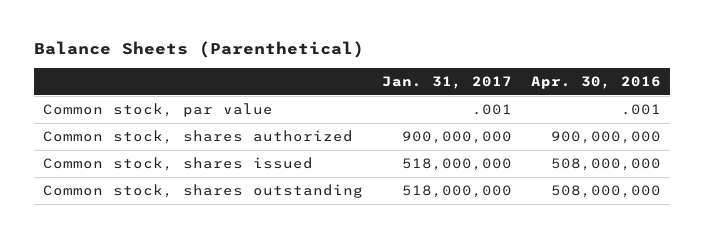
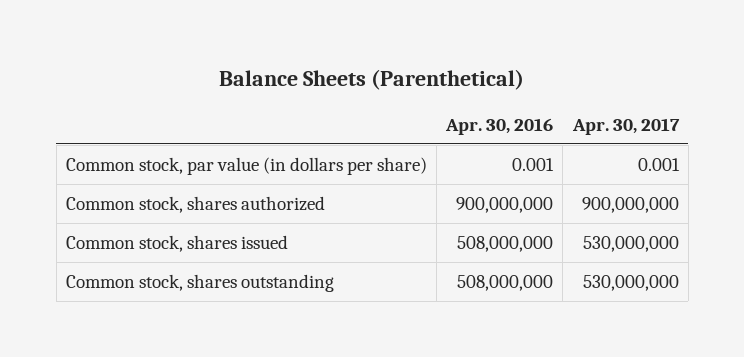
[382,75,513,89] Jan. 31, 2017 -> none
none -> [571,117,680,135] Apr. 30, 2017
[43,103,274,118] Common stock, par value -> [65,157,427,176] Common stock, par value (in dollars per share)
[621,104,662,116] .001 -> [512,158,555,172] 0.001

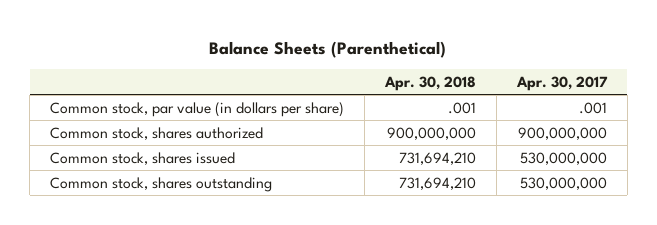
[445,117,554,135] Apr. 30, 2016 -> none
none -> [383,75,476,91] Apr. 30, 2018
[637,158,680,172] 0.001 -> [578,101,607,114] .001

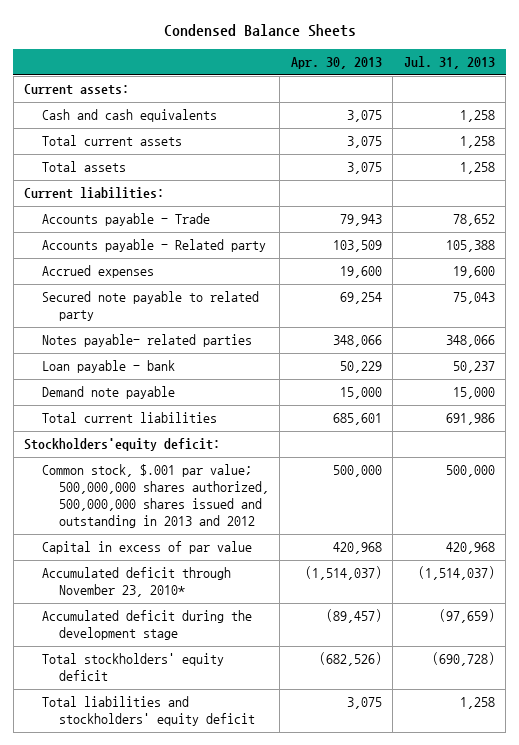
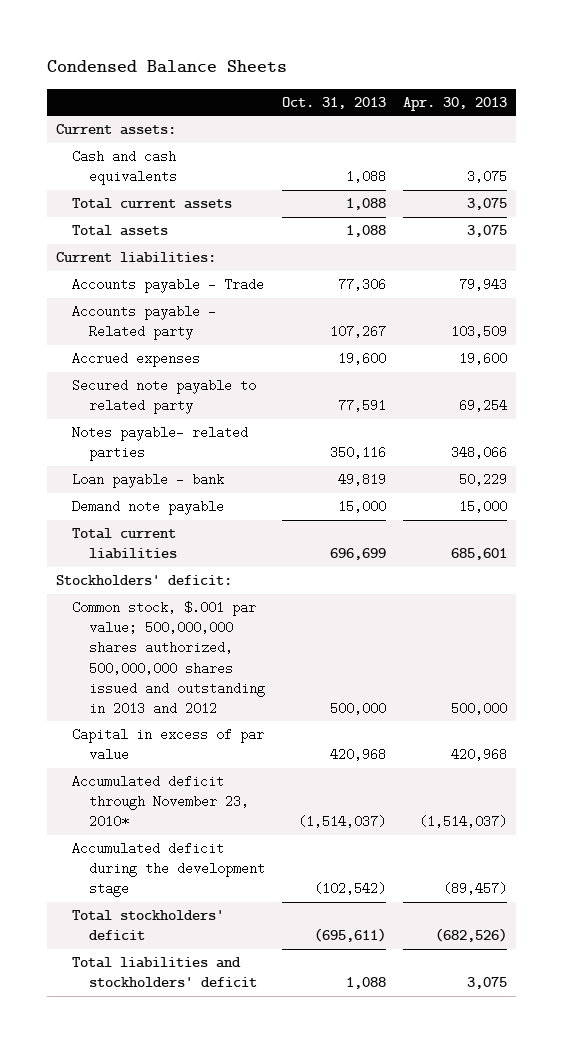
[403,56,495,70] Jul. 31, 2013 -> none
none -> [282,96,387,109] Oct. 31, 2013
[24,438,221,452] Stockholders'equity deficit: -> [55,575,232,586] Stockholders' deficit:
[41,653,224,682] Total stockholders' equity deficit -> [72,910,225,941] Total stockholders' deficit
[41,696,255,727] Total liabilities and stockholders' equity deficit -> [72,957,258,988] Total liabilities and stockholders' deficit

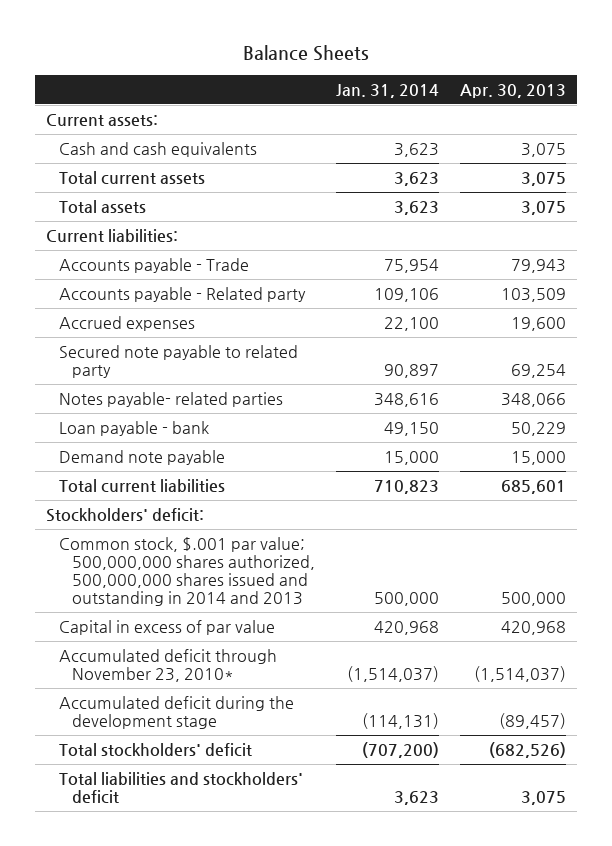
[47,60,288,74] Condensed Balance Sheets -> [242,45,369,62] Balance Sheets
[282,96,387,109] Oct. 31, 2013 -> none
none -> [336,83,440,98] Jan. 31, 2014
[72,601,266,715] Common stock, $.001 par value; 500,000,000 shares authorized, 500,000,000 shares issued and outstanding in 2013 and 2012 -> [59,536,316,606] Common stock, $.001 par value; 500,000,000 shares authorized, 500,000,000 shares issued and outstanding in 2014 and 2013

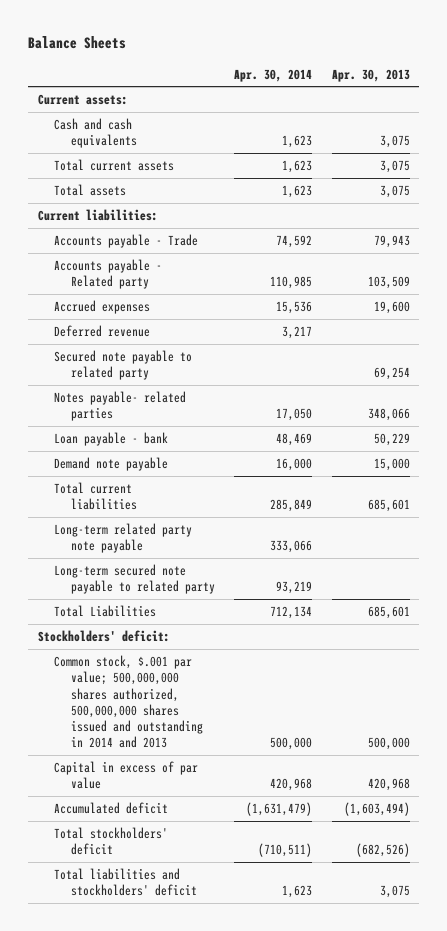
[336,83,440,98] Jan. 31, 2014 -> none
none -> [234,68,313,82] Apr. 30, 2014
none -> [54,325,151,338] Deferred revenue
none -> [54,523,193,554] Long-term related party note payable
none -> [54,564,216,595] Long-term secured note payable to related party
none -> [54,605,157,618] Total Liabilities
[59,695,295,729] Accumulated deficit during the development stage -> none
[59,648,278,682] Accumulated deficit through November 23, 2010* -> [54,802,169,815] Accumulated deficit
[474,665,567,682] (1,514,037) -> [343,802,410,817] (1,603,494)

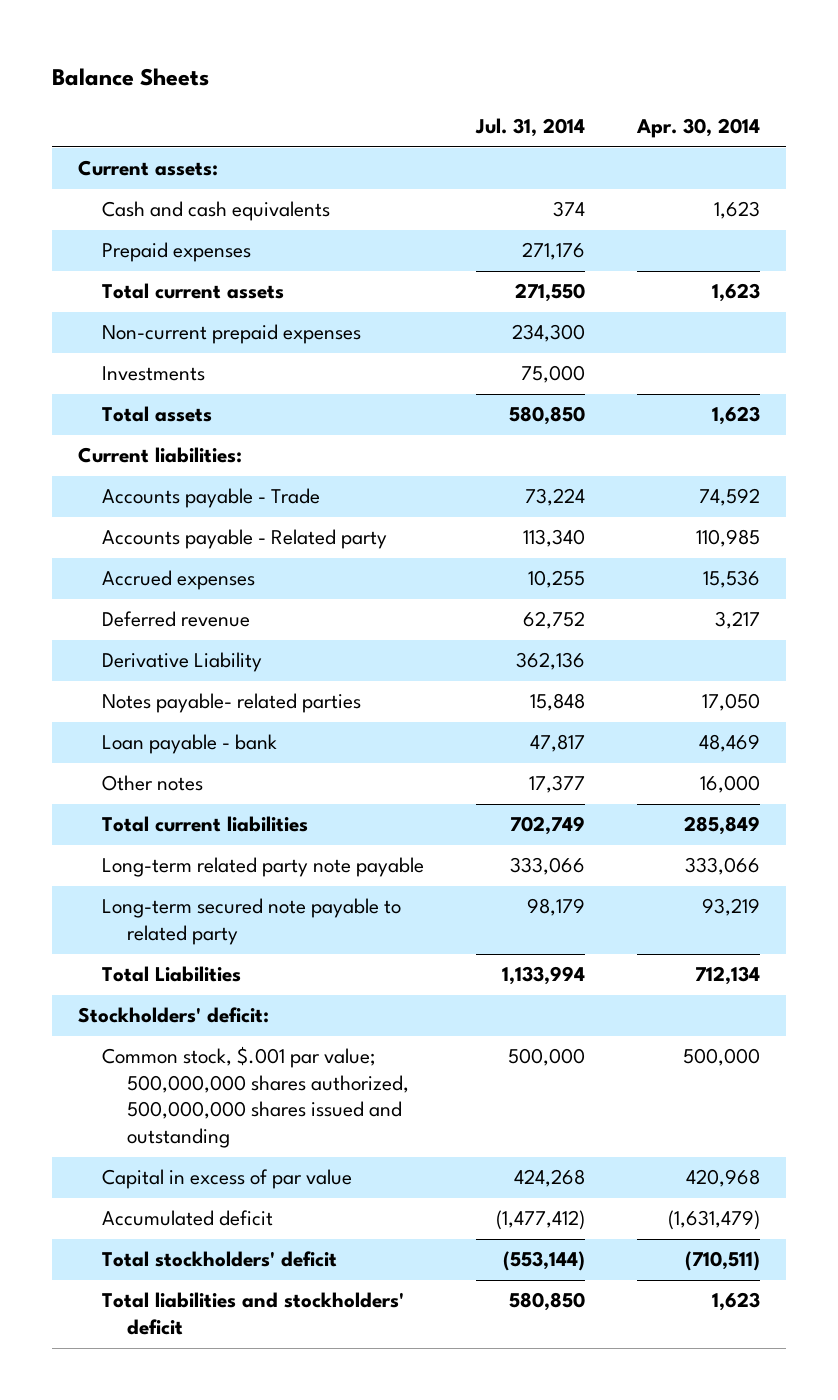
[331,68,410,82] Apr. 30, 2013 -> none
none -> [475,117,586,137] Jul. 31, 2014
none -> [102,242,252,263] Prepaid expenses
none -> [102,324,362,345] Non-current prepaid expenses
none -> [102,366,206,382] Investments
[54,350,193,381] Secured note payable to related party -> none
none -> [102,652,263,673] Derivative Liability
[54,457,169,472] Demand note payable -> [102,775,204,792] Other notes
[54,655,204,749] Common stock, $.001 par value; 500,000,000 shares authorized, 500,000,000 shares issued and outstanding in 2014 and 2013 -> [102,1046,409,1148] Common stock, $.001 par value; 500,000,000 shares authorized, 500,000,000 shares issued and outstanding

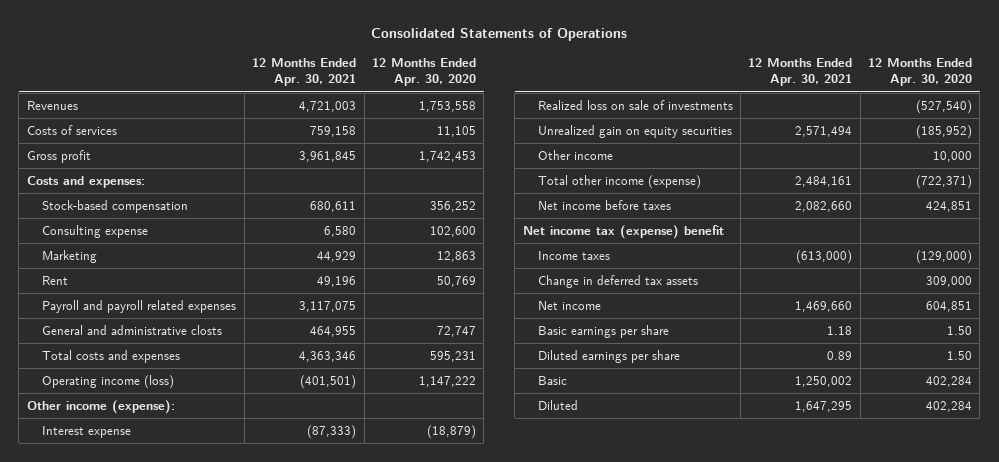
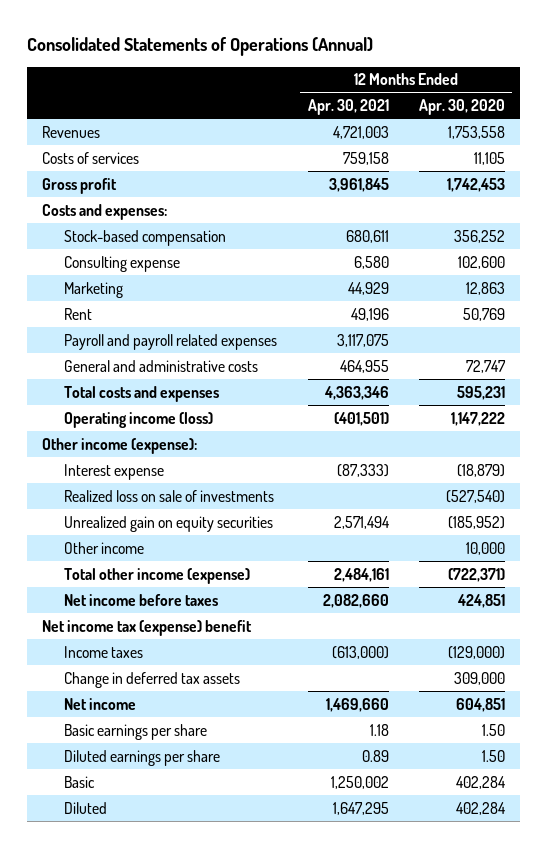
[371,27,628,41] Consolidated Statements of Operations -> [26,37,373,57] Consolidated Statements of Operations (Annual)
[41,324,222,335] General and administrative closts -> [64,359,259,372] General and administrative costs

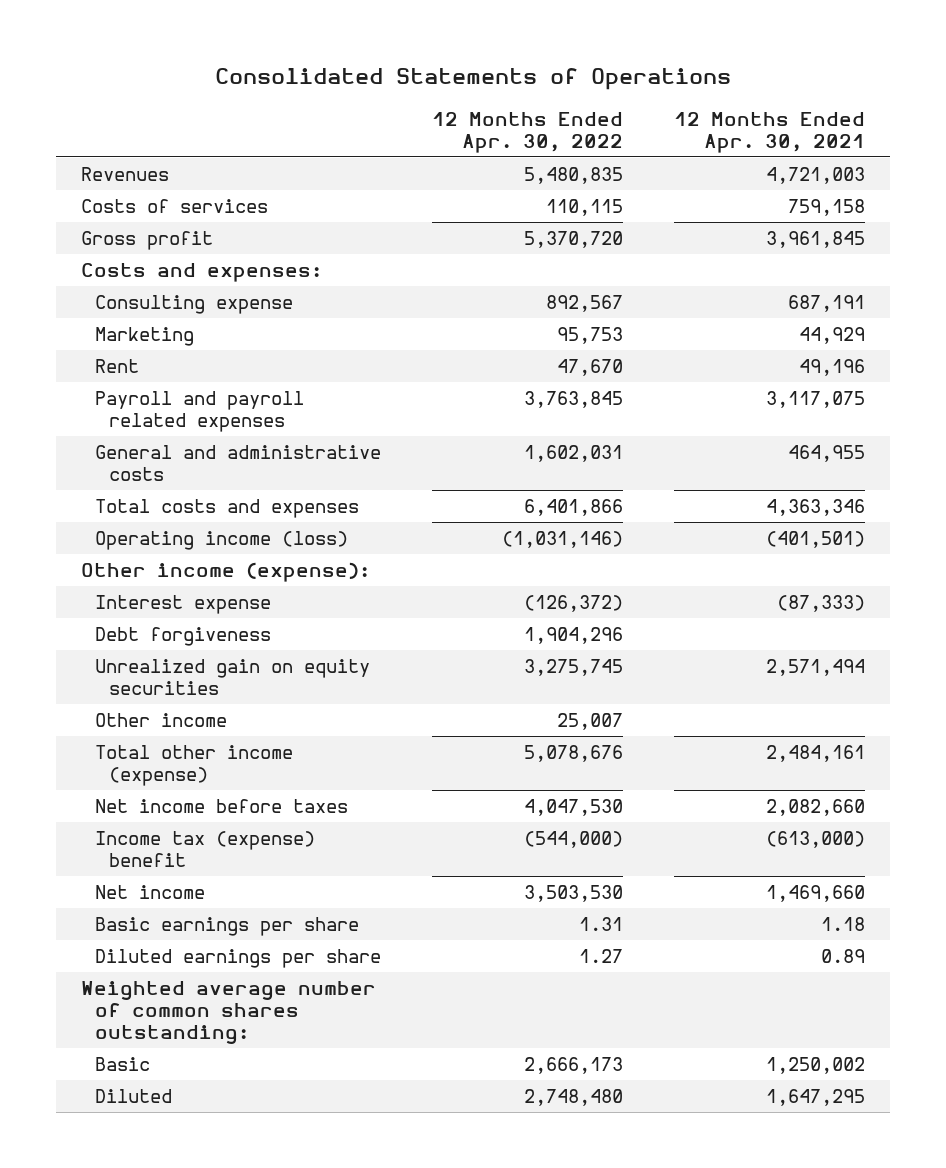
[26,37,373,57] Consolidated Statements of Operations (Annual) -> [215,68,732,91] Consolidated Statements of Operations
[418,99,505,116] Apr. 30, 2020 -> none
none -> [431,111,623,154] 12 Months Ended Apr. 30, 2022
[64,229,227,246] Stock-based compensation -> none
[353,255,389,269] 6,580 -> [787,294,865,312] 687,191
[64,489,275,502] Realized loss on sale of investments -> none
none -> [94,626,271,646] Debt forgiveness
[41,619,252,636] Net income tax (expense) benefit -> none
[64,671,241,688] Change in deferred tax assets -> none
[64,645,144,658] Income taxes -> [94,830,315,868] Income tax (expense) benefit
none -> [81,980,377,1045] Weighted average number of common shares outstanding:

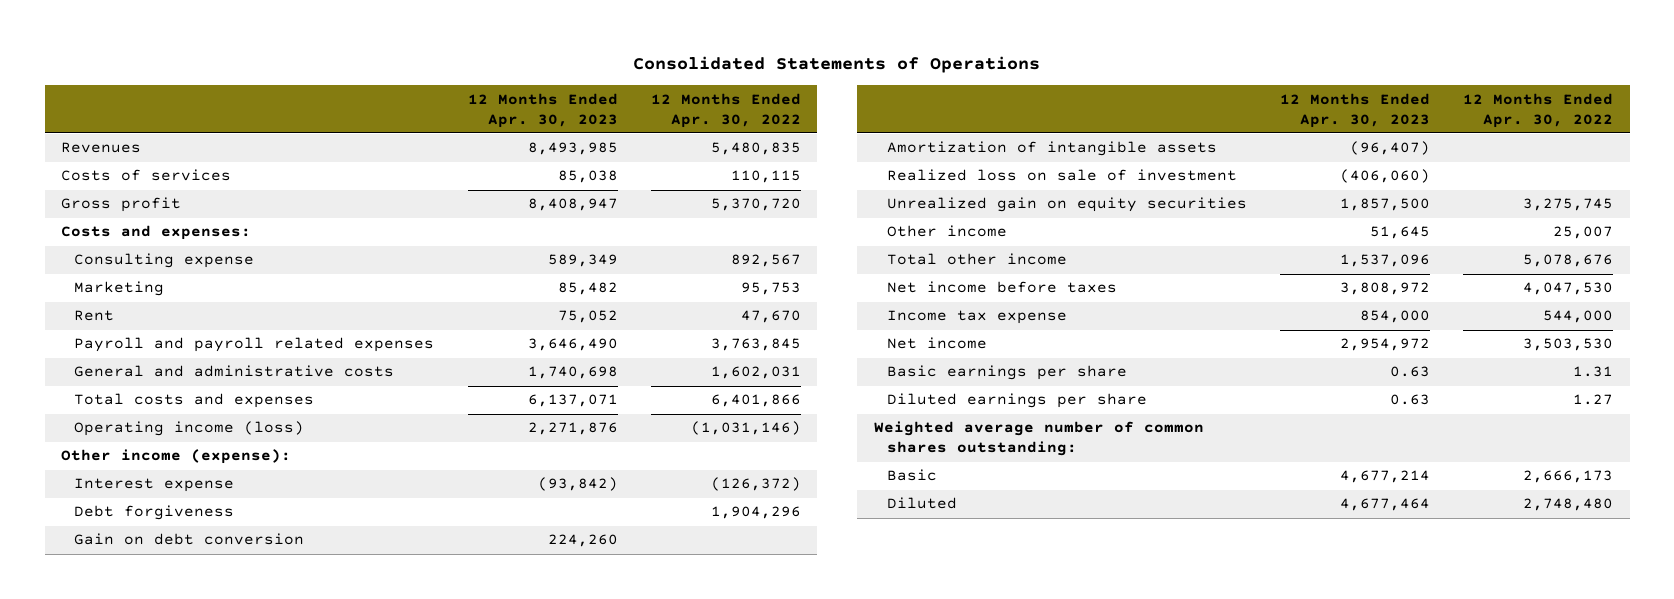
[673,111,865,154] 12 Months Ended Apr. 30, 2021 -> none
none -> [467,92,618,128] 12 Months Ended Apr. 30, 2023
none -> [74,533,305,546] Gain on debt conversion
none -> [886,141,1217,157] Amortization of intangible assets
none -> [886,169,1237,182] Realized loss on sale of investment
[94,744,293,787] Total other income (expense) -> [886,253,1067,266] Total other income
[94,830,315,868] Income tax (expense) benefit -> [886,310,1067,325] Income tax expense
[523,830,623,848] (544,000) -> [1543,310,1614,324] 544,000

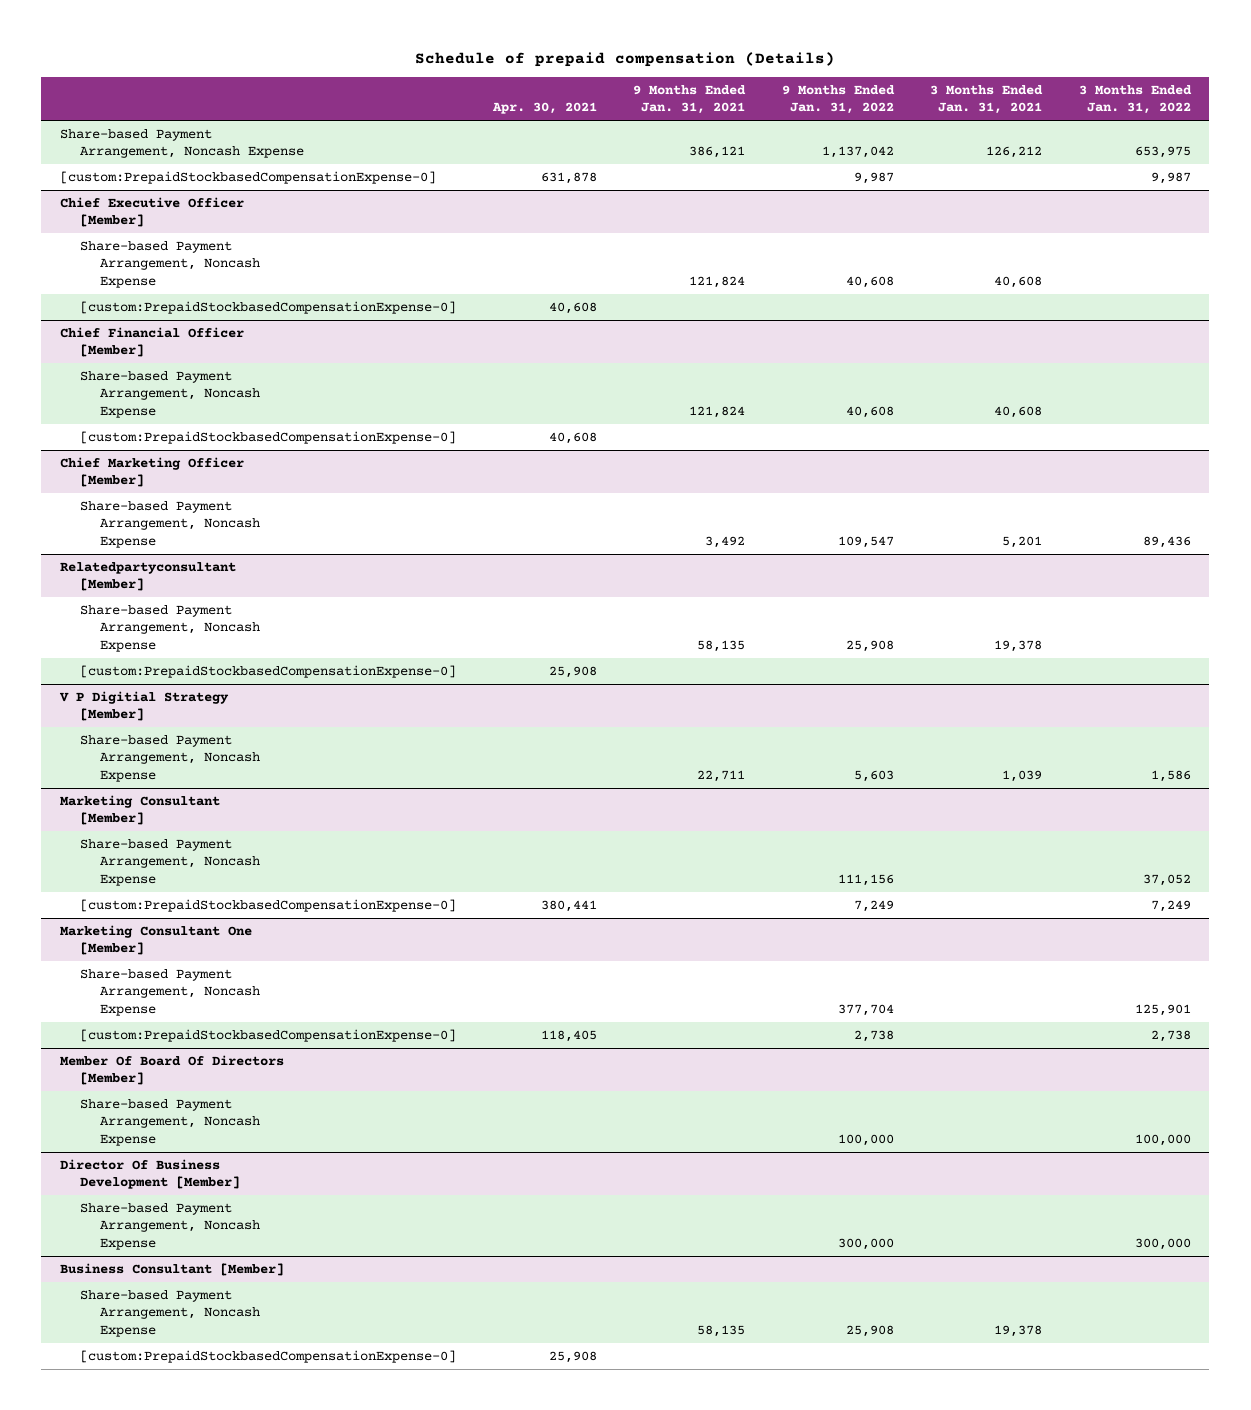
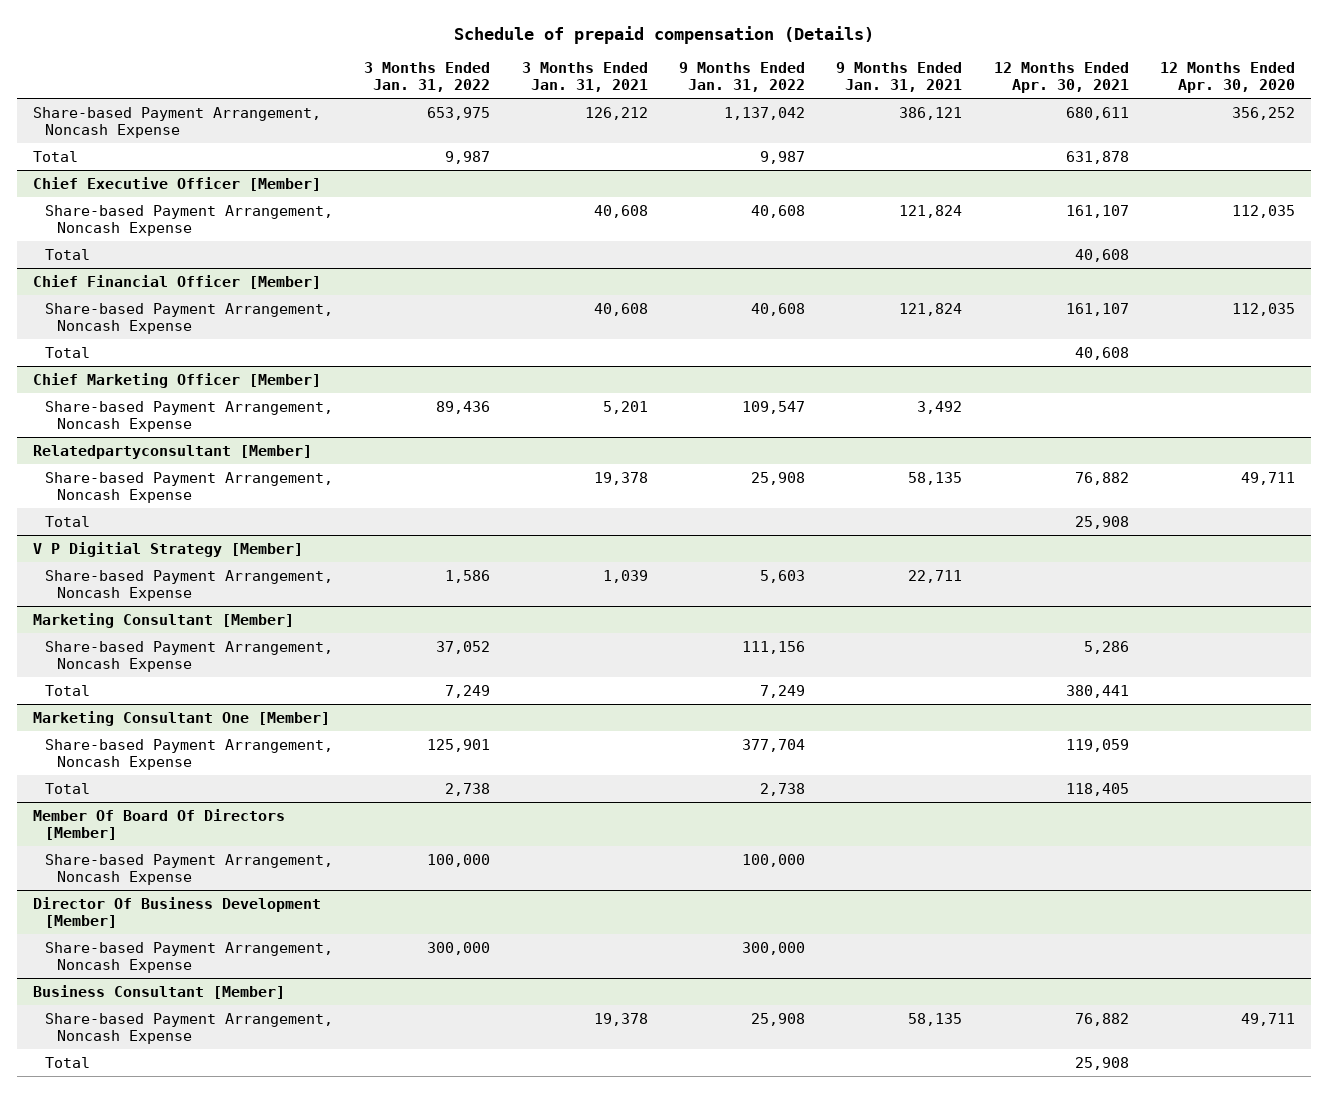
[491,102,597,115] Apr. 30, 2021 -> none
none -> [993,61,1129,94] 12 Months Ended Apr. 30, 2021
none -> [1159,61,1295,94] 12 Months Ended Apr. 30, 2020
[59,171,436,185] [custom:PrepaidStockbasedCompensationExpense-0] -> [33,150,79,162] Total
[80,301,457,315] [custom:PrepaidStockbasedCompensationExpense-0] -> none
none -> [45,248,91,260] Total
[80,431,457,445] [custom:PrepaidStockbasedCompensationExpense-0] -> none
none -> [45,346,91,358] Total
[80,665,457,679] [custom:PrepaidStockbasedCompensationExpense-0] -> none
none -> [45,515,91,527] Total
[80,899,457,913] [custom:PrepaidStockbasedCompensationExpense-0] -> [45,684,91,696] Total
[80,1029,457,1043] [custom:PrepaidStockbasedCompensationExpense-0] -> [45,782,91,794] Total
[80,1350,457,1364] [custom:PrepaidStockbasedCompensationExpense-0] -> none
none -> [45,1056,91,1068] Total

